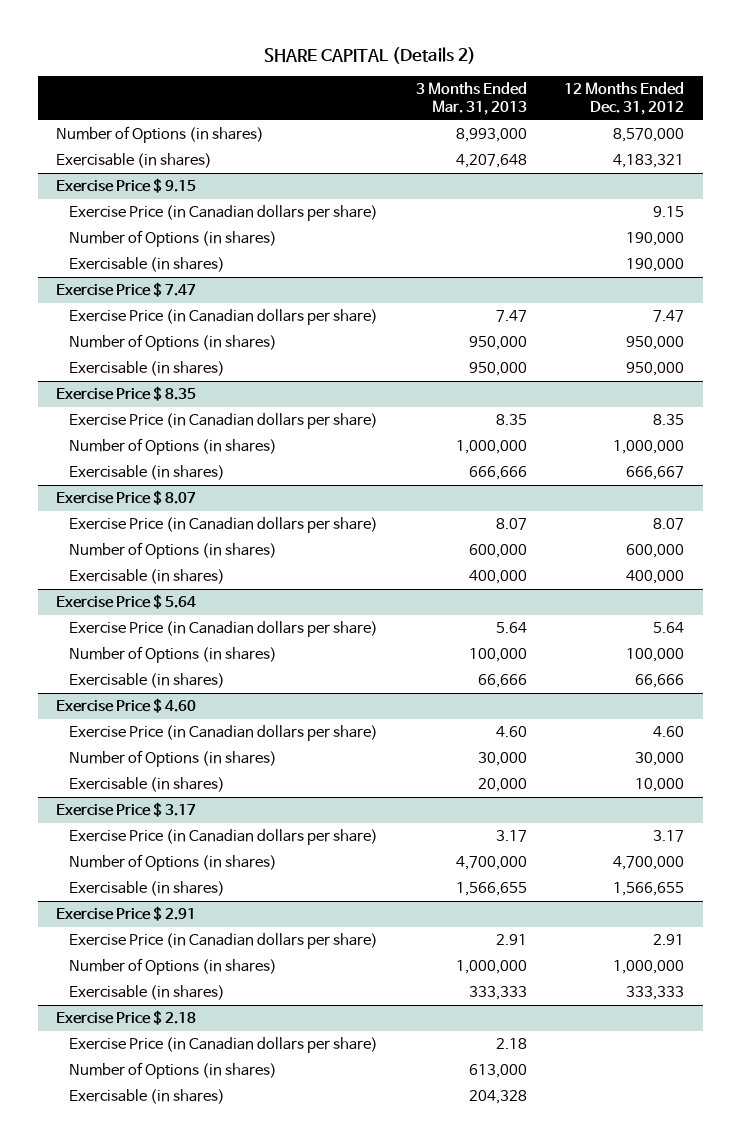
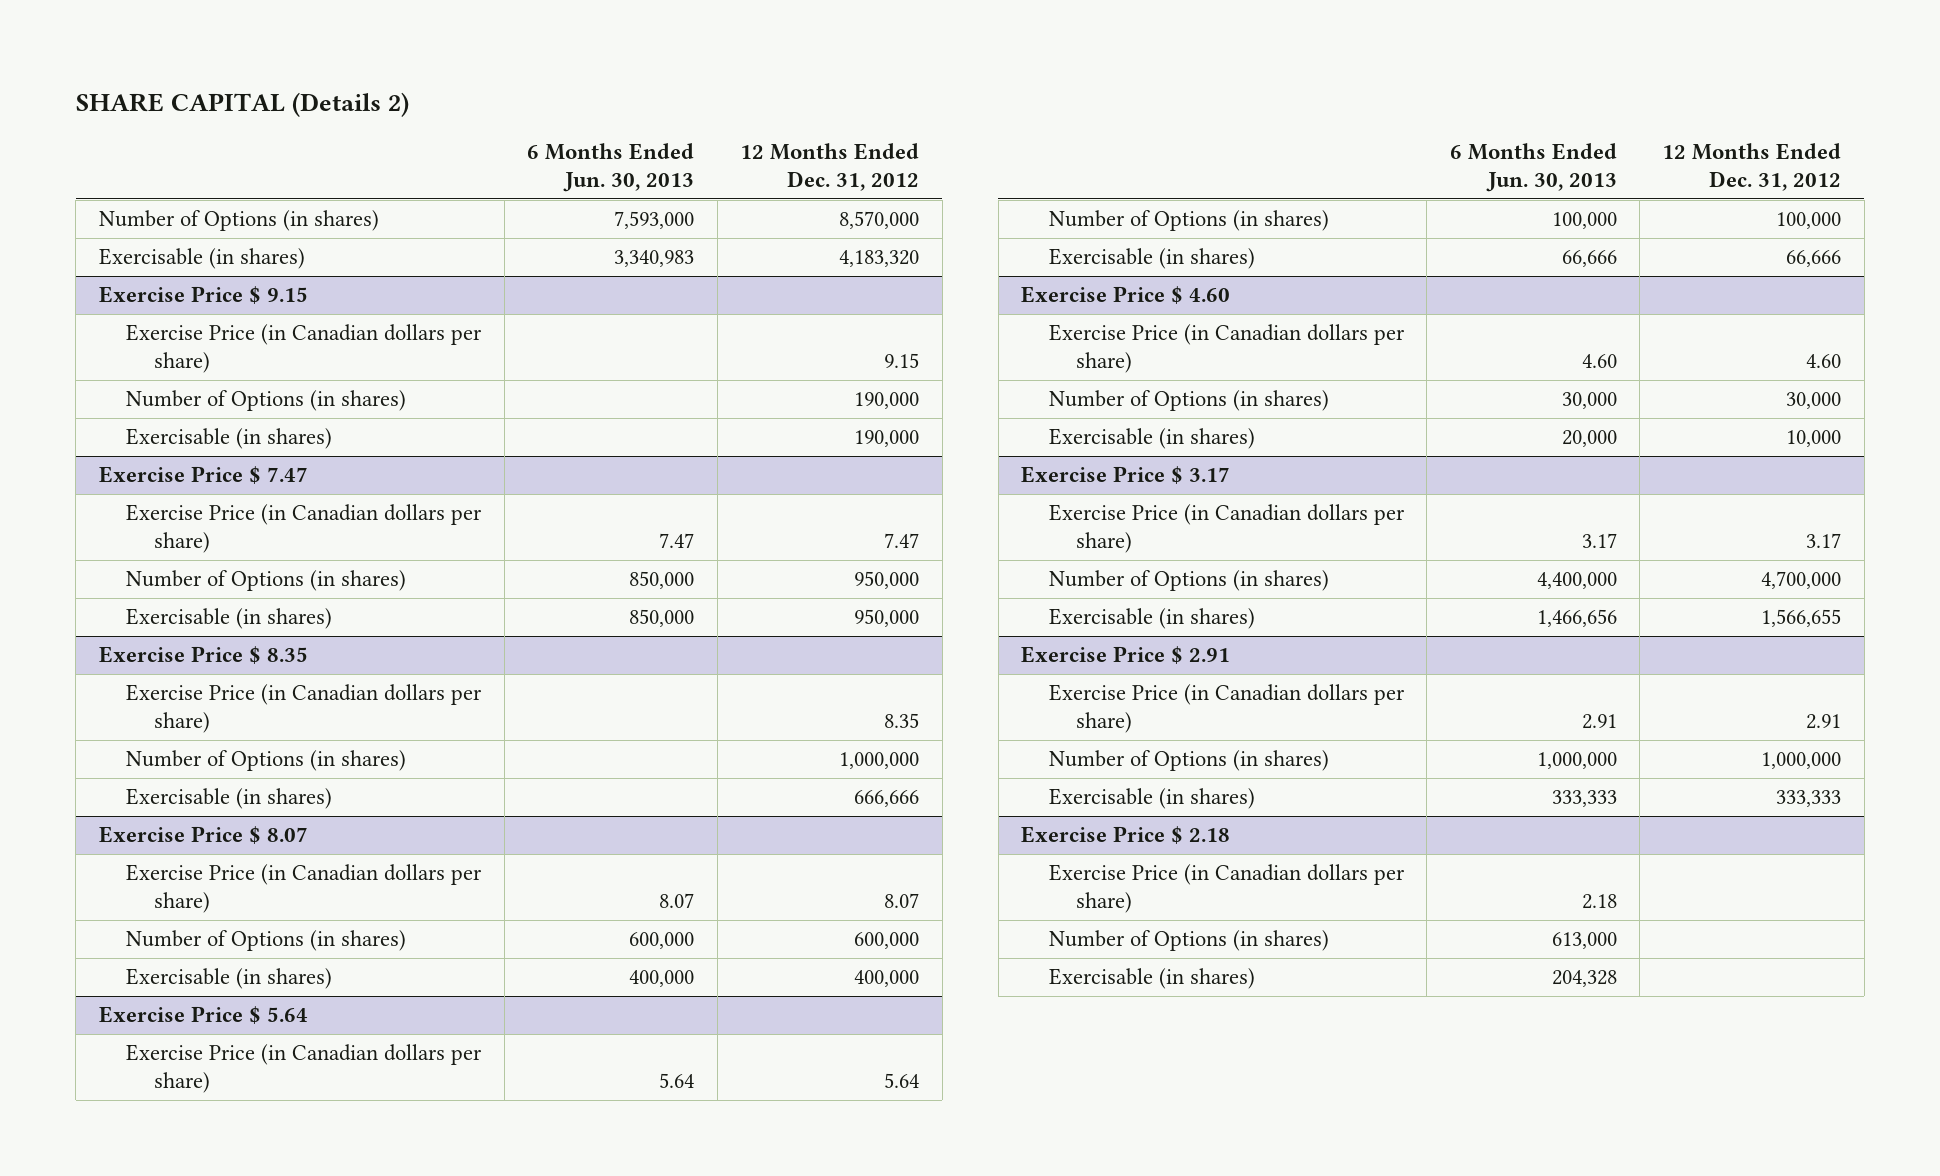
[415,81,527,116] 3 Months Ended Mar. 31, 2013 -> none
none -> [527,143,695,193] 6 Months Ended Jun. 30, 2013
[612,154,684,169] 4,183,321 -> [839,250,920,268] 4,183,320
[625,466,684,481] 666,667 -> [854,790,920,808] 666,666

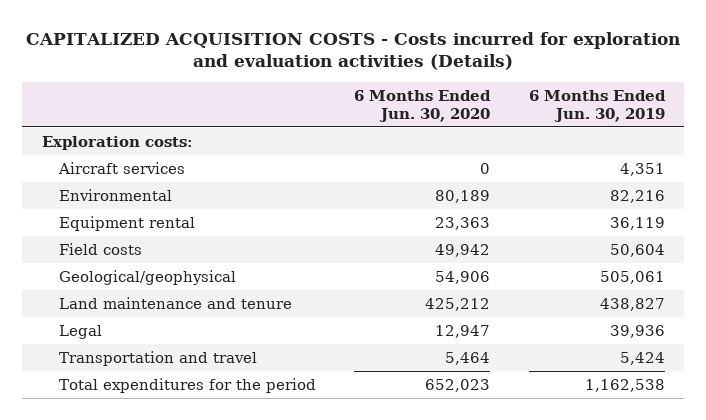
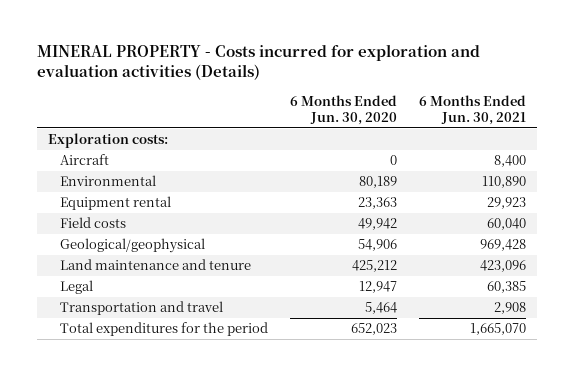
[26,31,681,71] CAPITALIZED ACQUISITION COSTS - Costs incurred for exploration and evaluation activities (Details) -> [37,44,481,81] MINERAL PROPERTY - Costs incurred for exploration and evaluation activities (Details)
[528,89,666,122] 6 Months Ended Jun. 30, 2019 -> none
none -> [419,94,527,126] 6 Months Ended Jun. 30, 2021
[57,161,185,174] Aircraft services -> [59,154,109,166] Aircraft

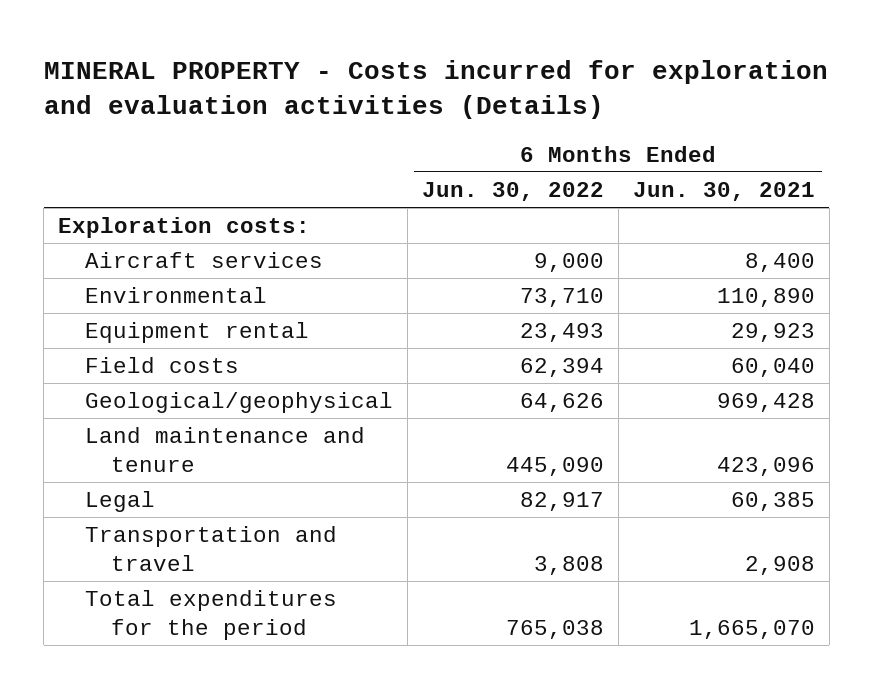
[290,94,398,126] 6 Months Ended Jun. 30, 2020 -> none
none -> [421,181,604,201] Jun. 30, 2022
[59,154,109,166] Aircraft -> [84,252,323,269] Aircraft services

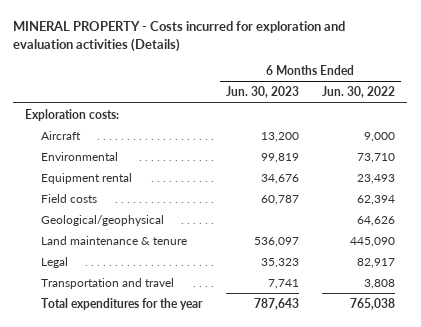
[632,181,815,201] Jun. 30, 2021 -> none
none -> [225,86,299,99] Jun. 30, 2023
[84,252,323,269] Aircraft services -> [40,130,81,140] Aircraft
[84,427,365,473] Land maintenance and tenure -> [40,235,187,245] Land maintenance & tenure
[84,590,337,641] Total expenditures for the period -> [40,297,203,310] Total expenditures for the year

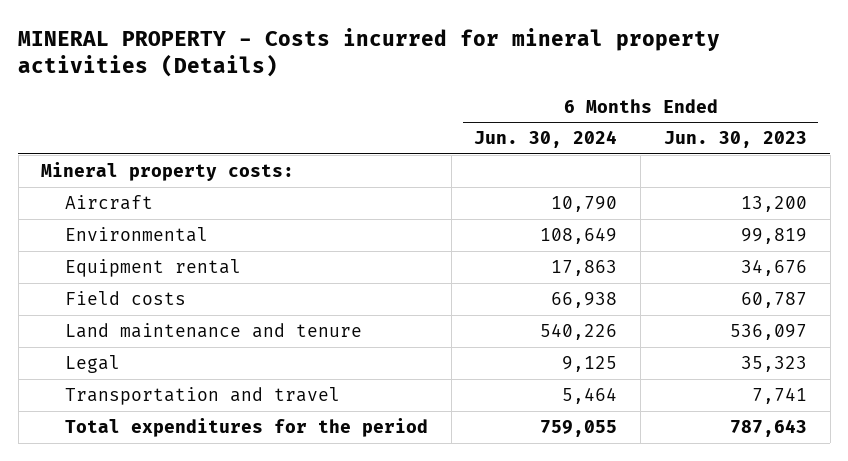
[13,20,346,52] MINERAL PROPERTY - Costs incurred for exploration and evaluation activities (Details) -> [18,27,721,77] MINERAL PROPERTY - Costs incurred for mineral property activities (Details)
[322,86,396,99] Jun. 30, 2022 -> none
none -> [474,130,618,149] Jun. 30, 2024
[25,108,120,121] Exploration costs: -> [41,161,295,181] Mineral property costs:
[40,214,164,226] Geological/geophysical -> none
[40,235,187,245] Land maintenance & tenure -> [64,322,362,338] Land maintenance and tenure
[40,297,203,310] Total expenditures for the year -> [64,417,428,437] Total expenditures for the period

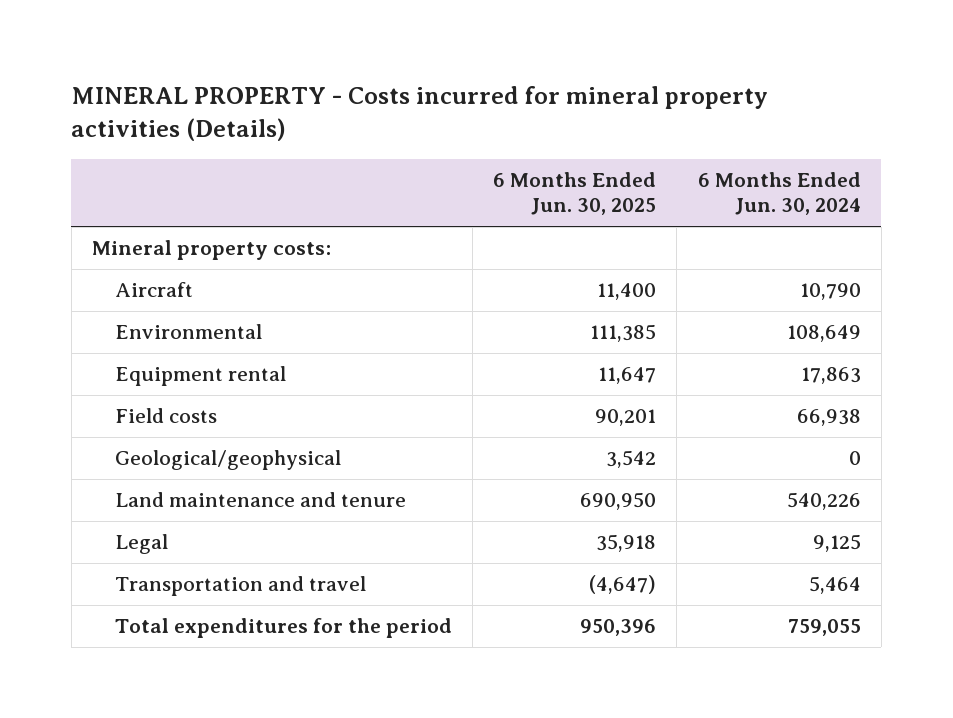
[663,131,807,149] Jun. 30, 2023 -> none
none -> [493,171,657,216] 6 Months Ended Jun. 30, 2025
none -> [114,450,341,471] Geological/geophysical

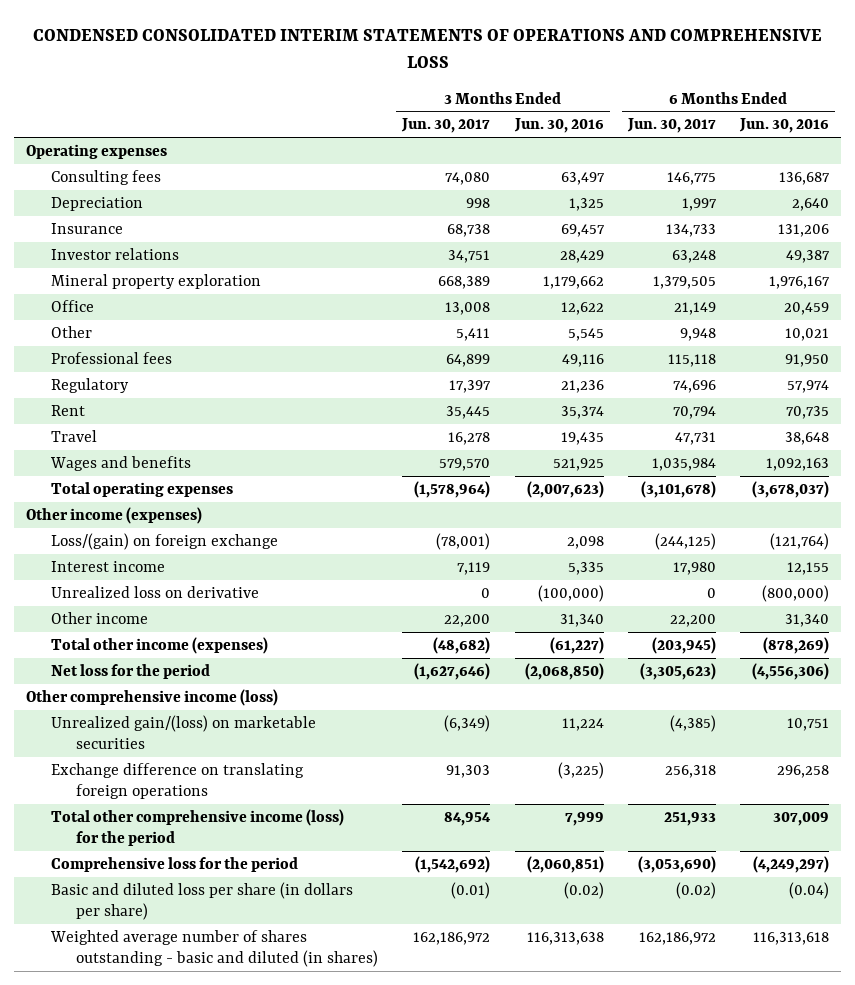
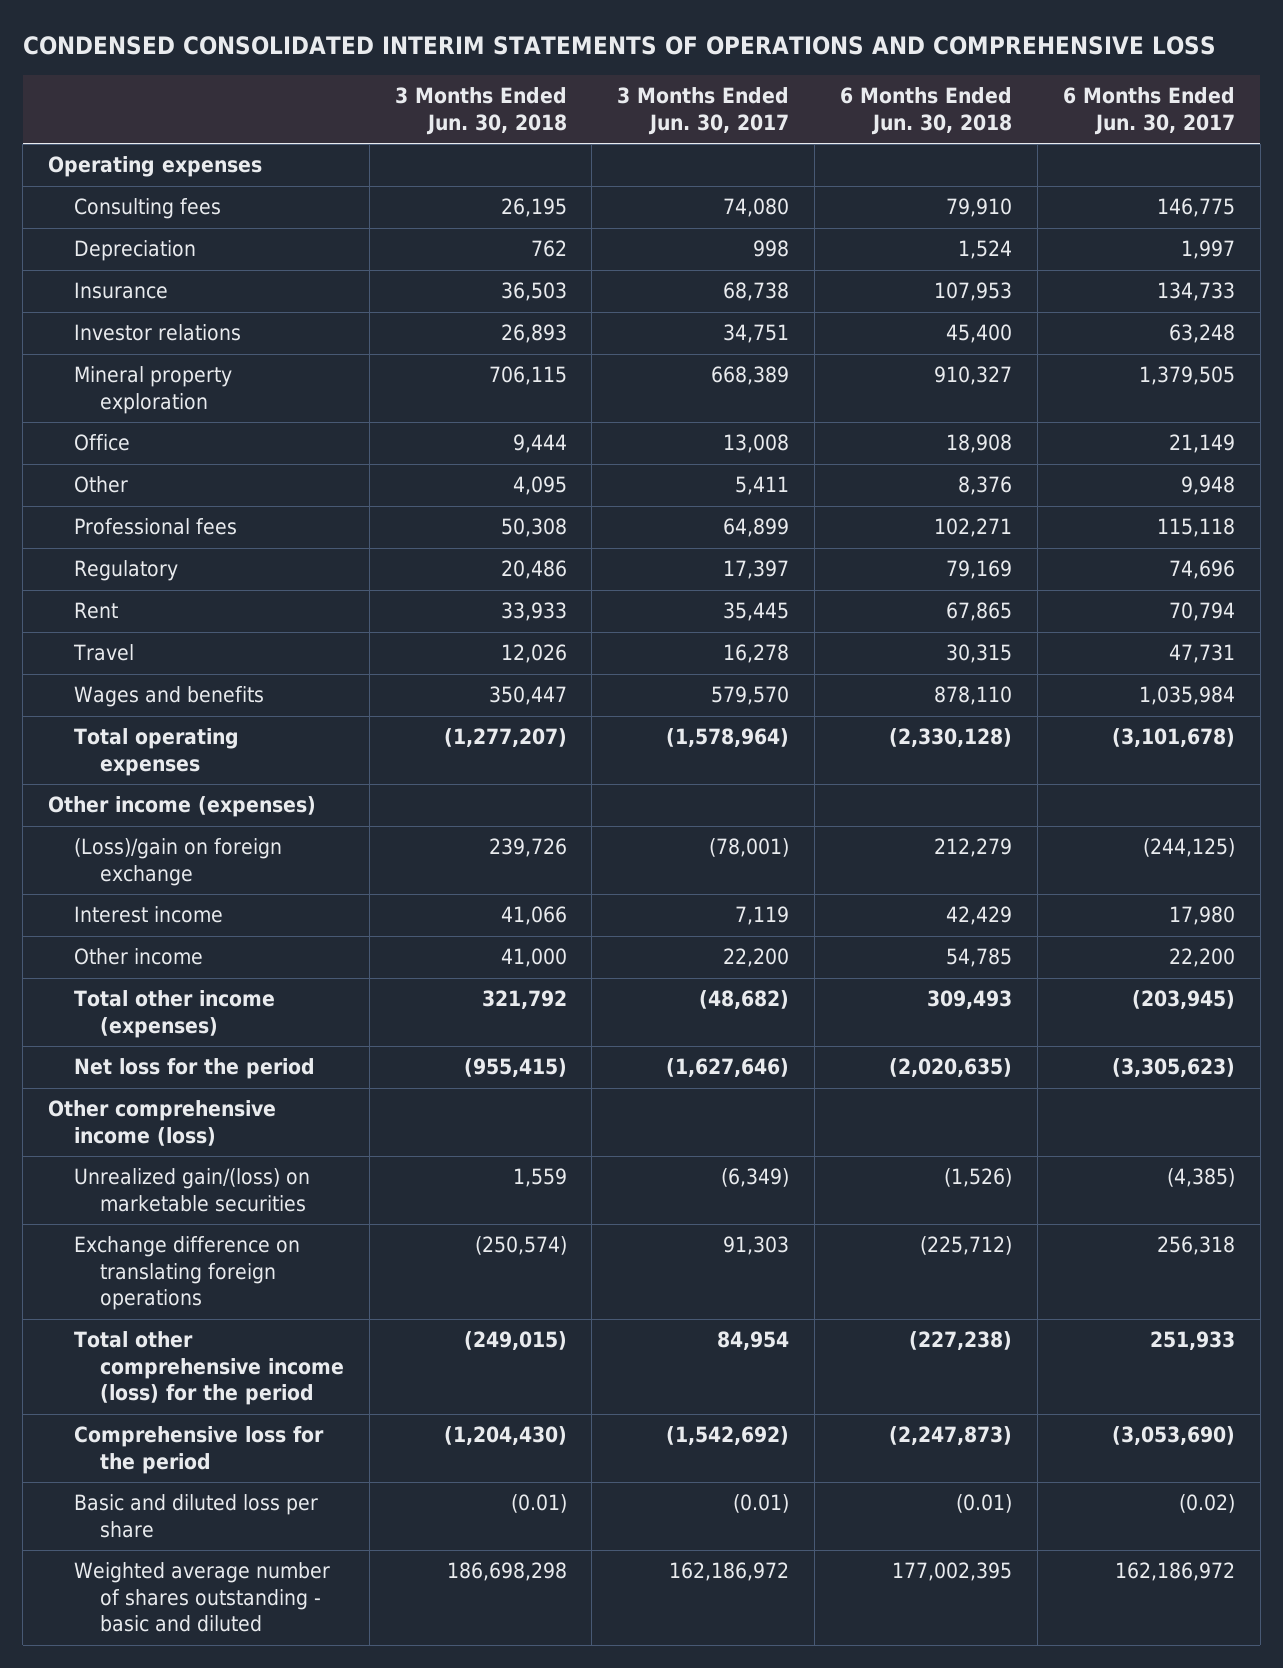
[513,118,604,134] Jun. 30, 2016 -> none
[738,118,829,134] Jun. 30, 2016 -> none
none -> [394,87,567,135] 3 Months Ended Jun. 30, 2018
none -> [840,87,1013,135] 6 Months Ended Jun. 30, 2018
[51,532,279,550] Loss/(gain) on foreign exchange -> [73,838,282,886] (Loss)/gain on foreign exchange
[51,585,260,598] Unrealized loss on derivative -> none
[51,881,354,921] Basic and diluted loss per share (in dollars per share) -> [73,1494,318,1538] Basic and diluted loss per share
[50,929,379,968] Weighted average number of shares outstanding - basic and diluted (in shares) -> [73,1562,330,1633] Weighted average number of shares outstanding - basic and diluted

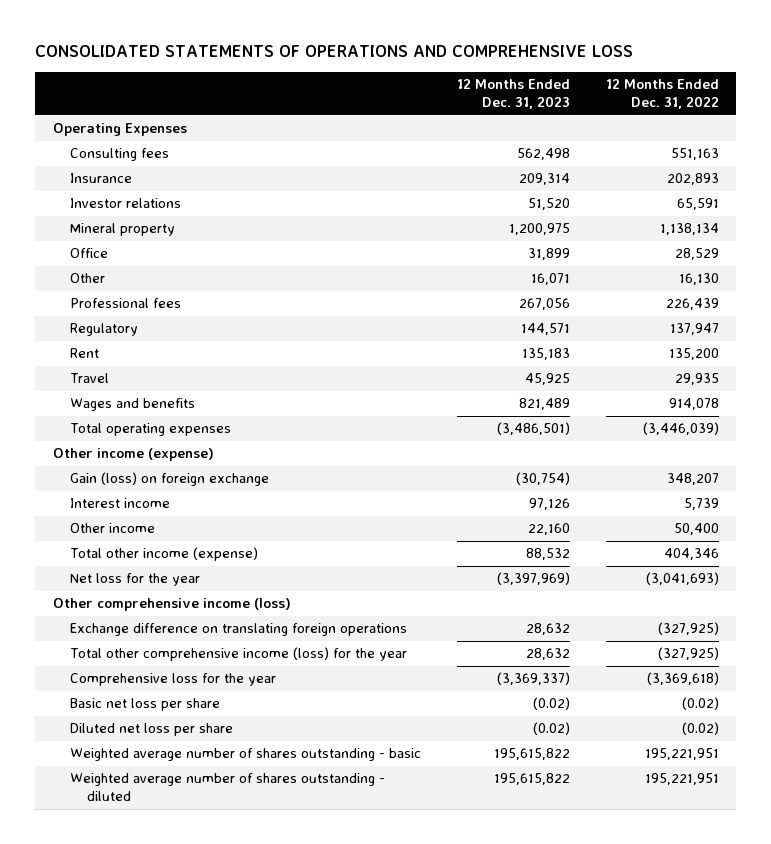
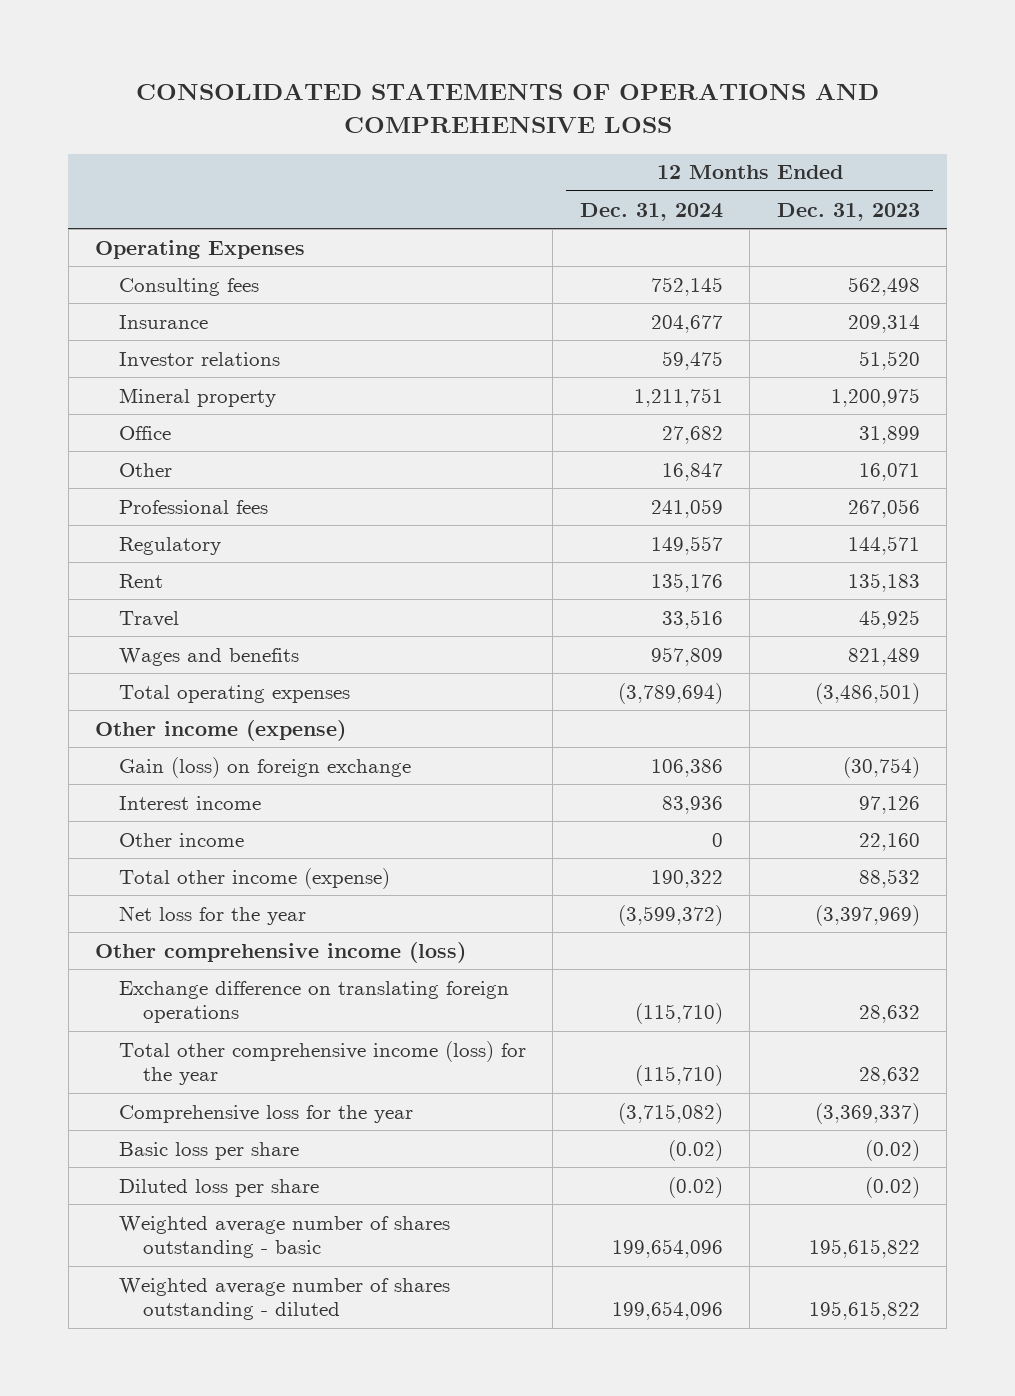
[605,79,719,110] 12 Months Ended Dec. 31, 2022 -> none
none -> [579,202,723,221] Dec. 31, 2024
[69,698,220,712] Basic net loss per share -> [118,1141,299,1160] Basic loss per share
[69,723,233,737] Diluted net loss per share -> [118,1178,319,1197] Diluted loss per share

